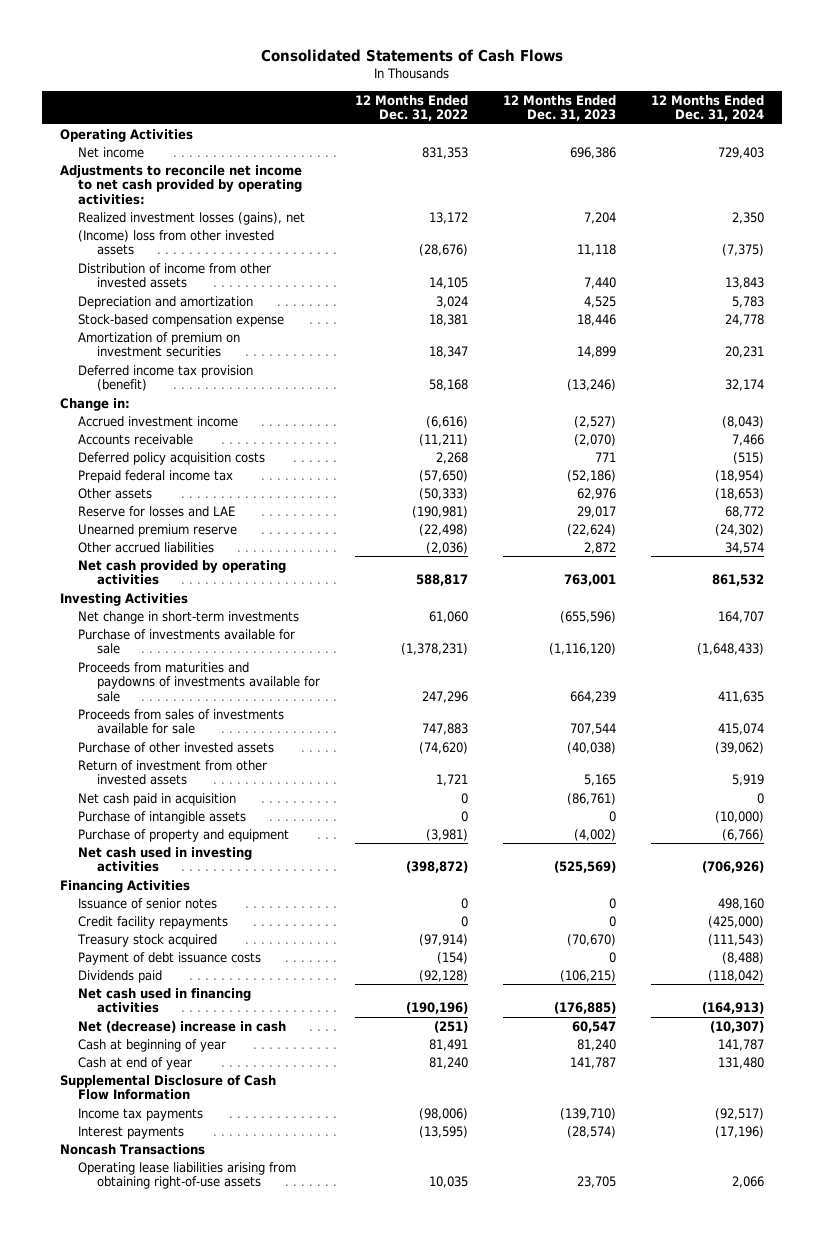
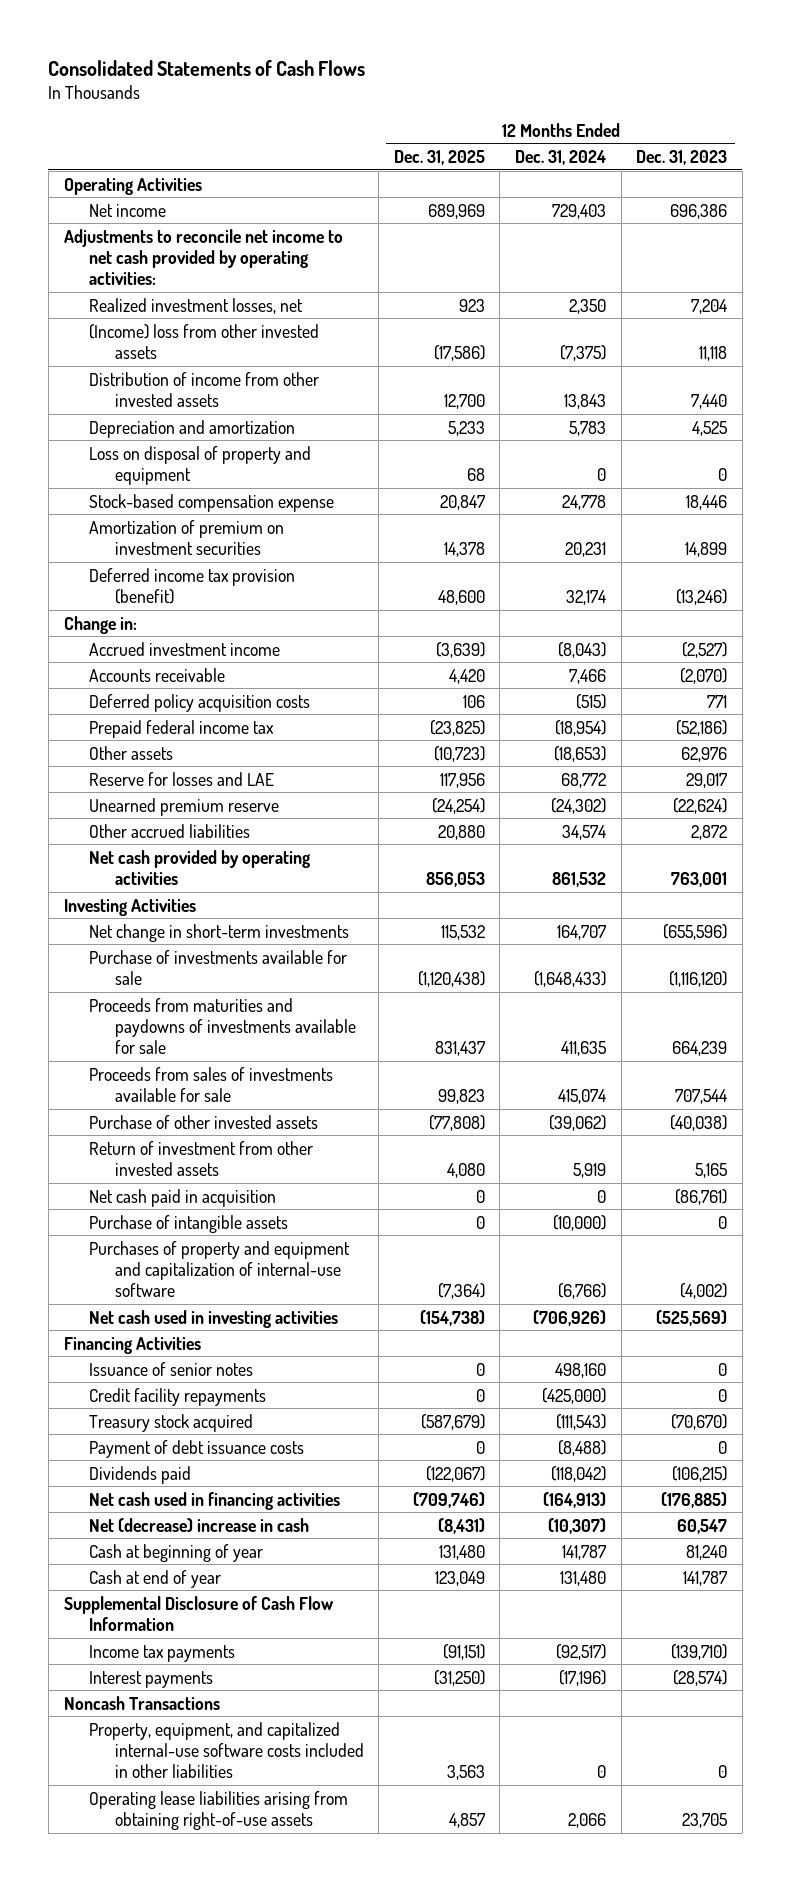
[354,94,468,122] 12 Months Ended Dec. 31, 2022 -> none
none -> [393,149,485,165] Dec. 31, 2025
[78,211,306,225] Realized investment losses (gains), net -> [89,297,304,314] Realized investment losses, net
none -> [89,445,312,486] Loss on disposal of property and equipment
[78,828,290,842] Purchase of property and equipment -> [89,1240,351,1298] Purchases of property and equipment and capitalization of internal-use software
none -> [89,1721,364,1779] Property, equipment, and capitalized internal-use software costs included in other liabilities

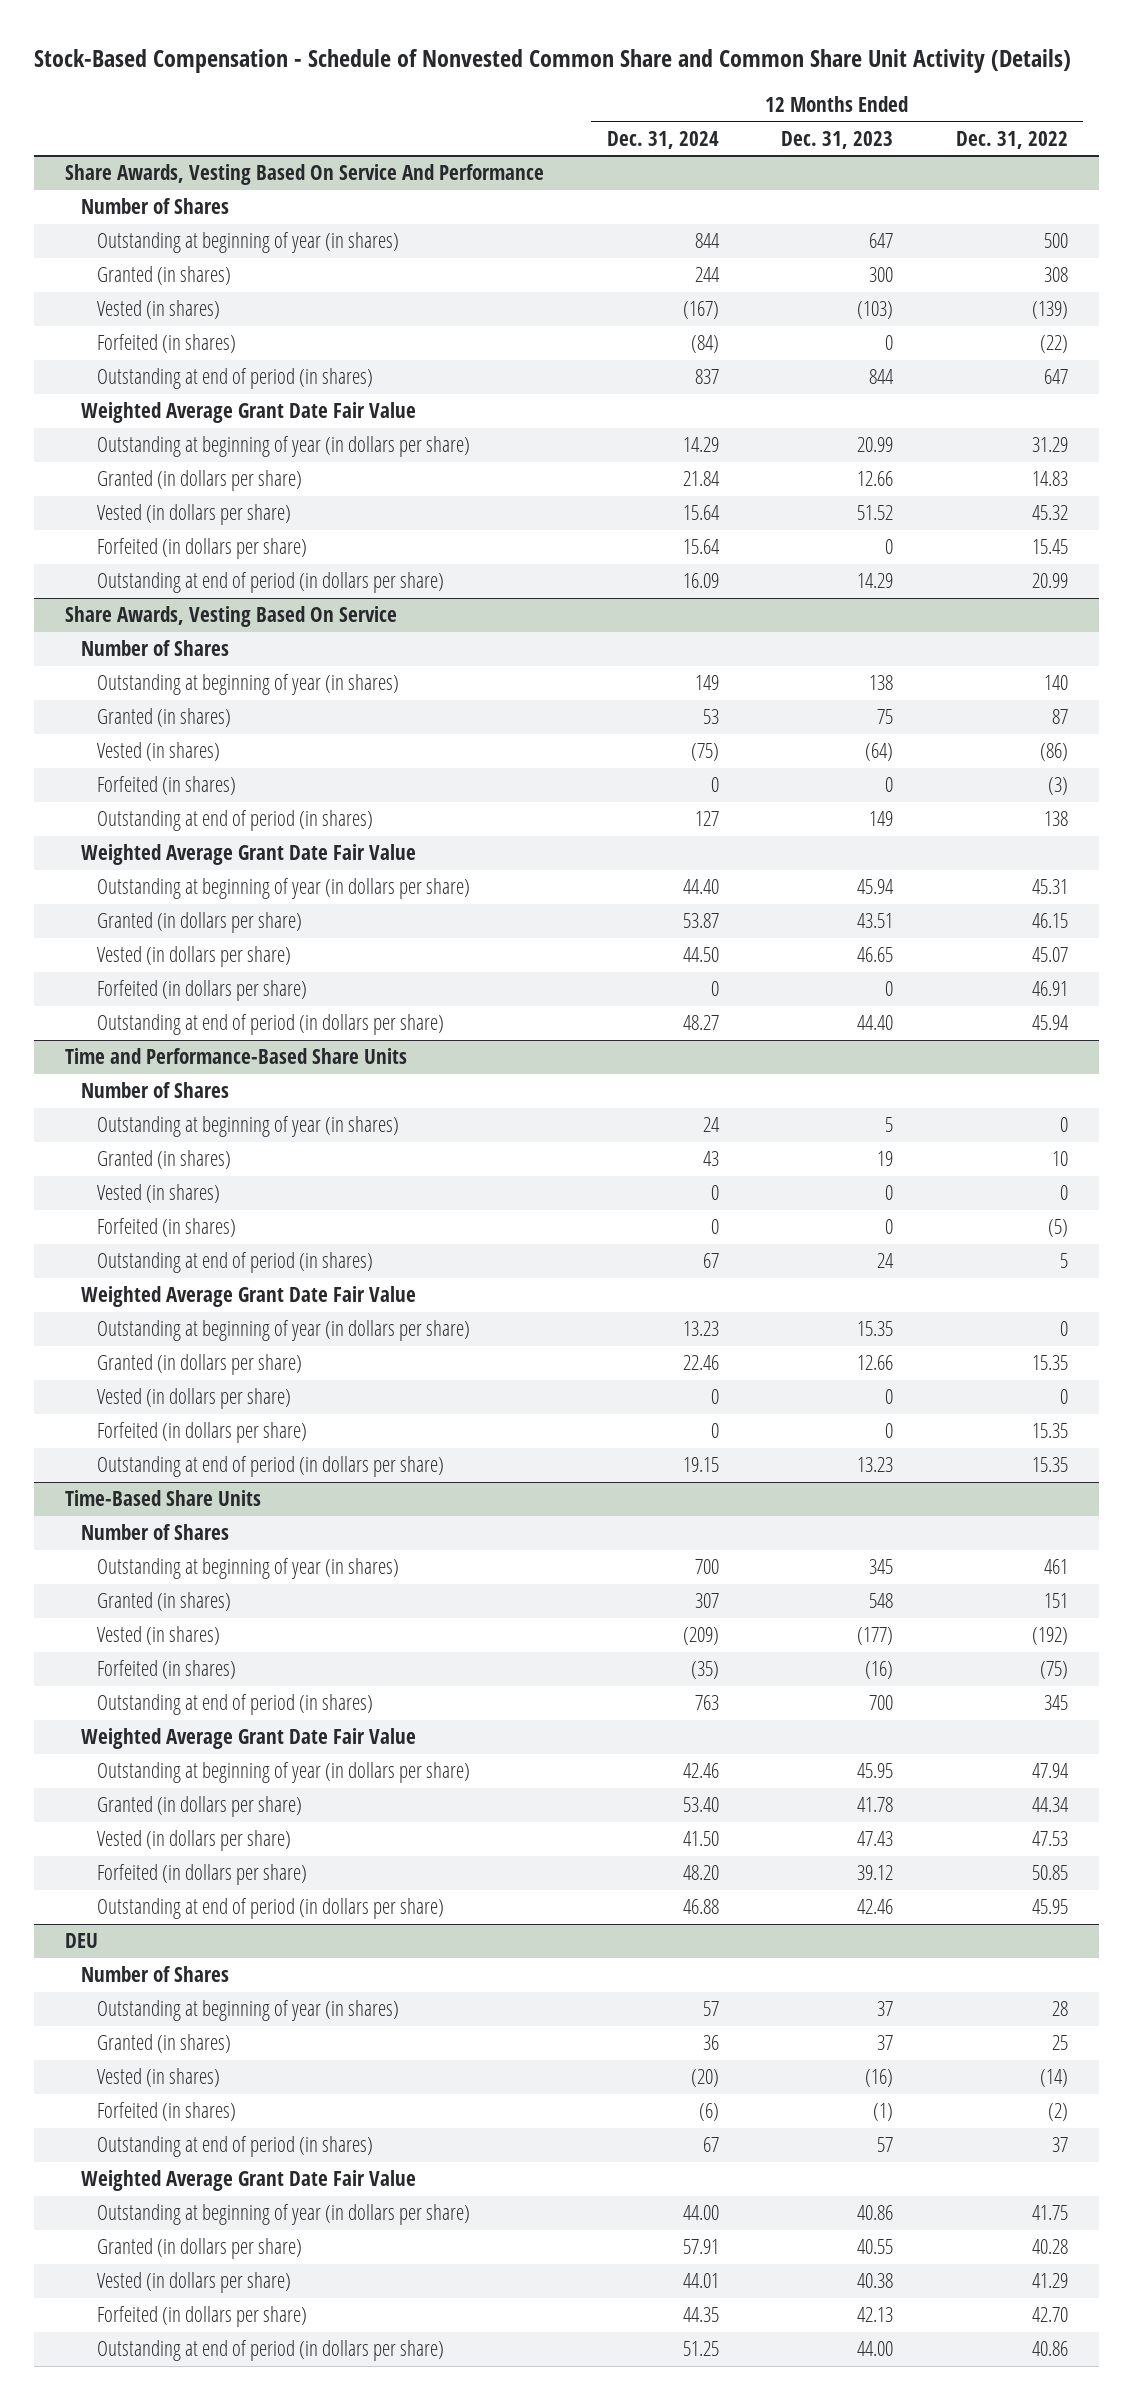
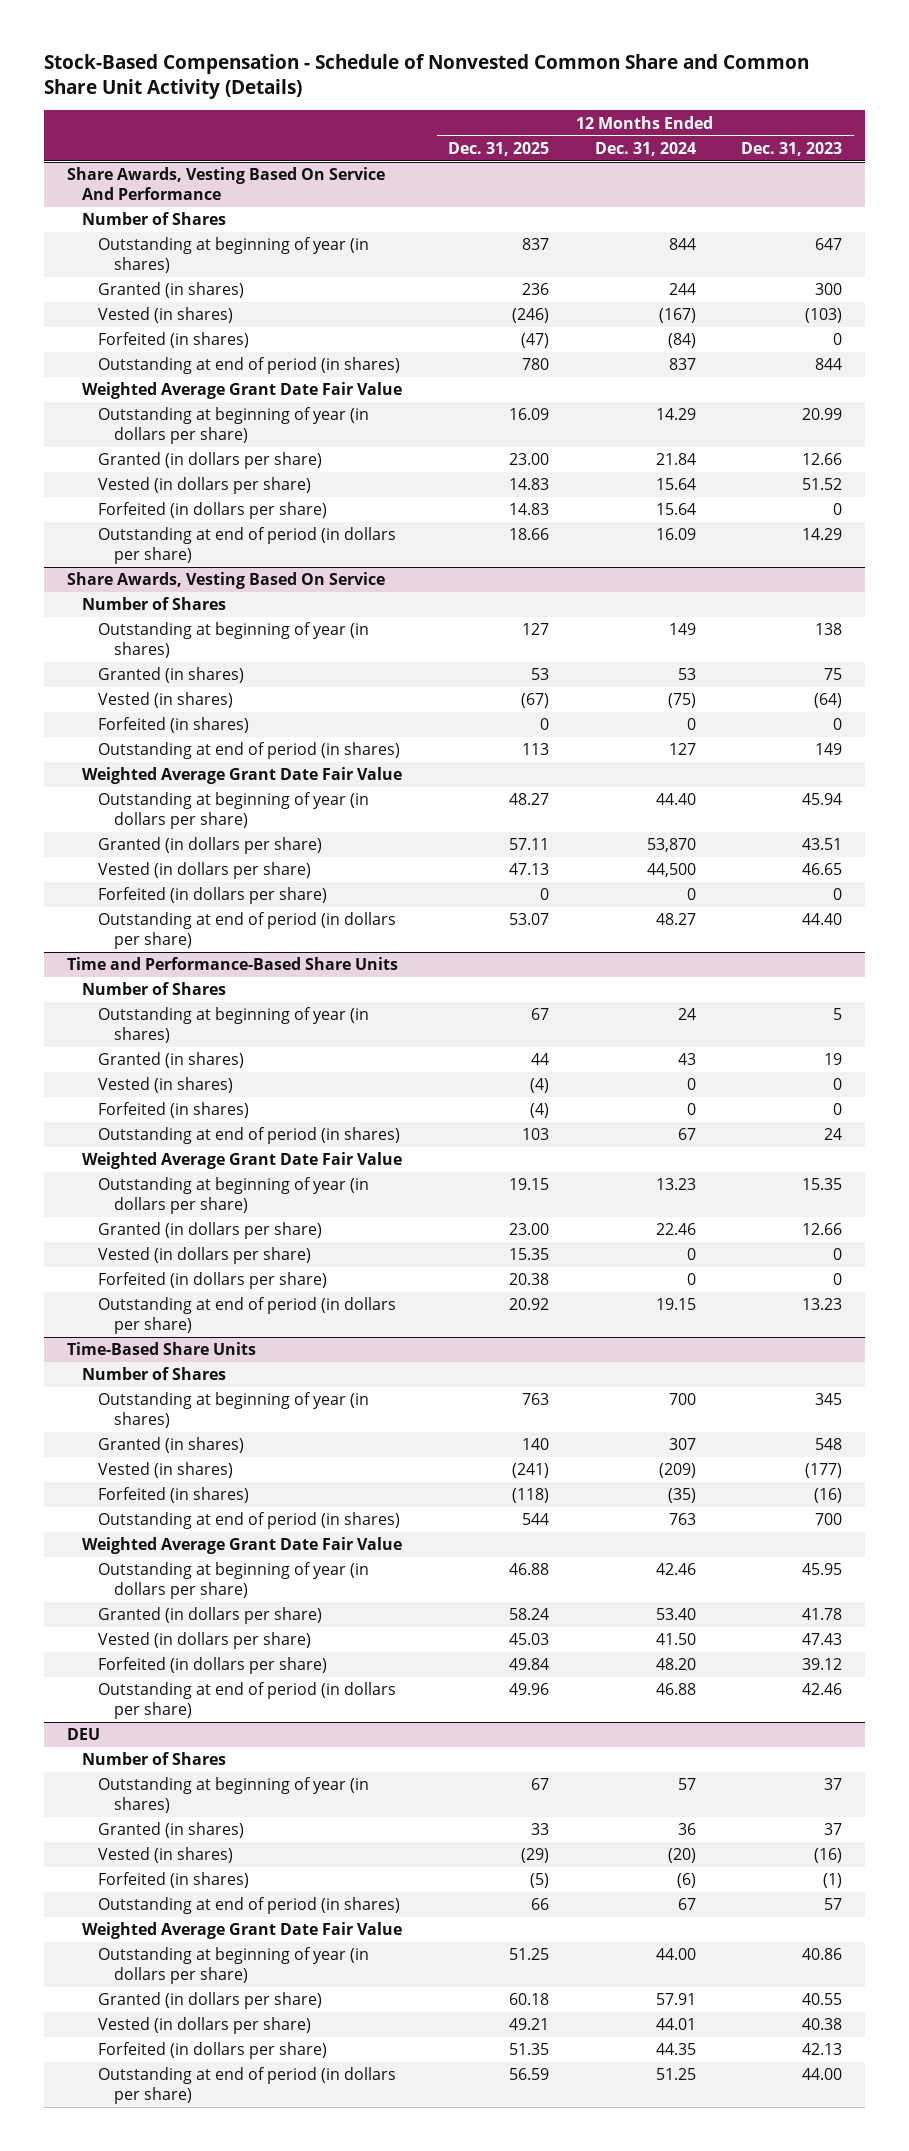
[955,130,1068,149] Dec. 31, 2022 -> none
none -> [447,141,549,156] Dec. 31, 2025
[682,913,719,929] 53.87 -> [646,838,696,853] 53,870
[682,947,719,963] 44.50 -> [646,863,696,878] 44,500

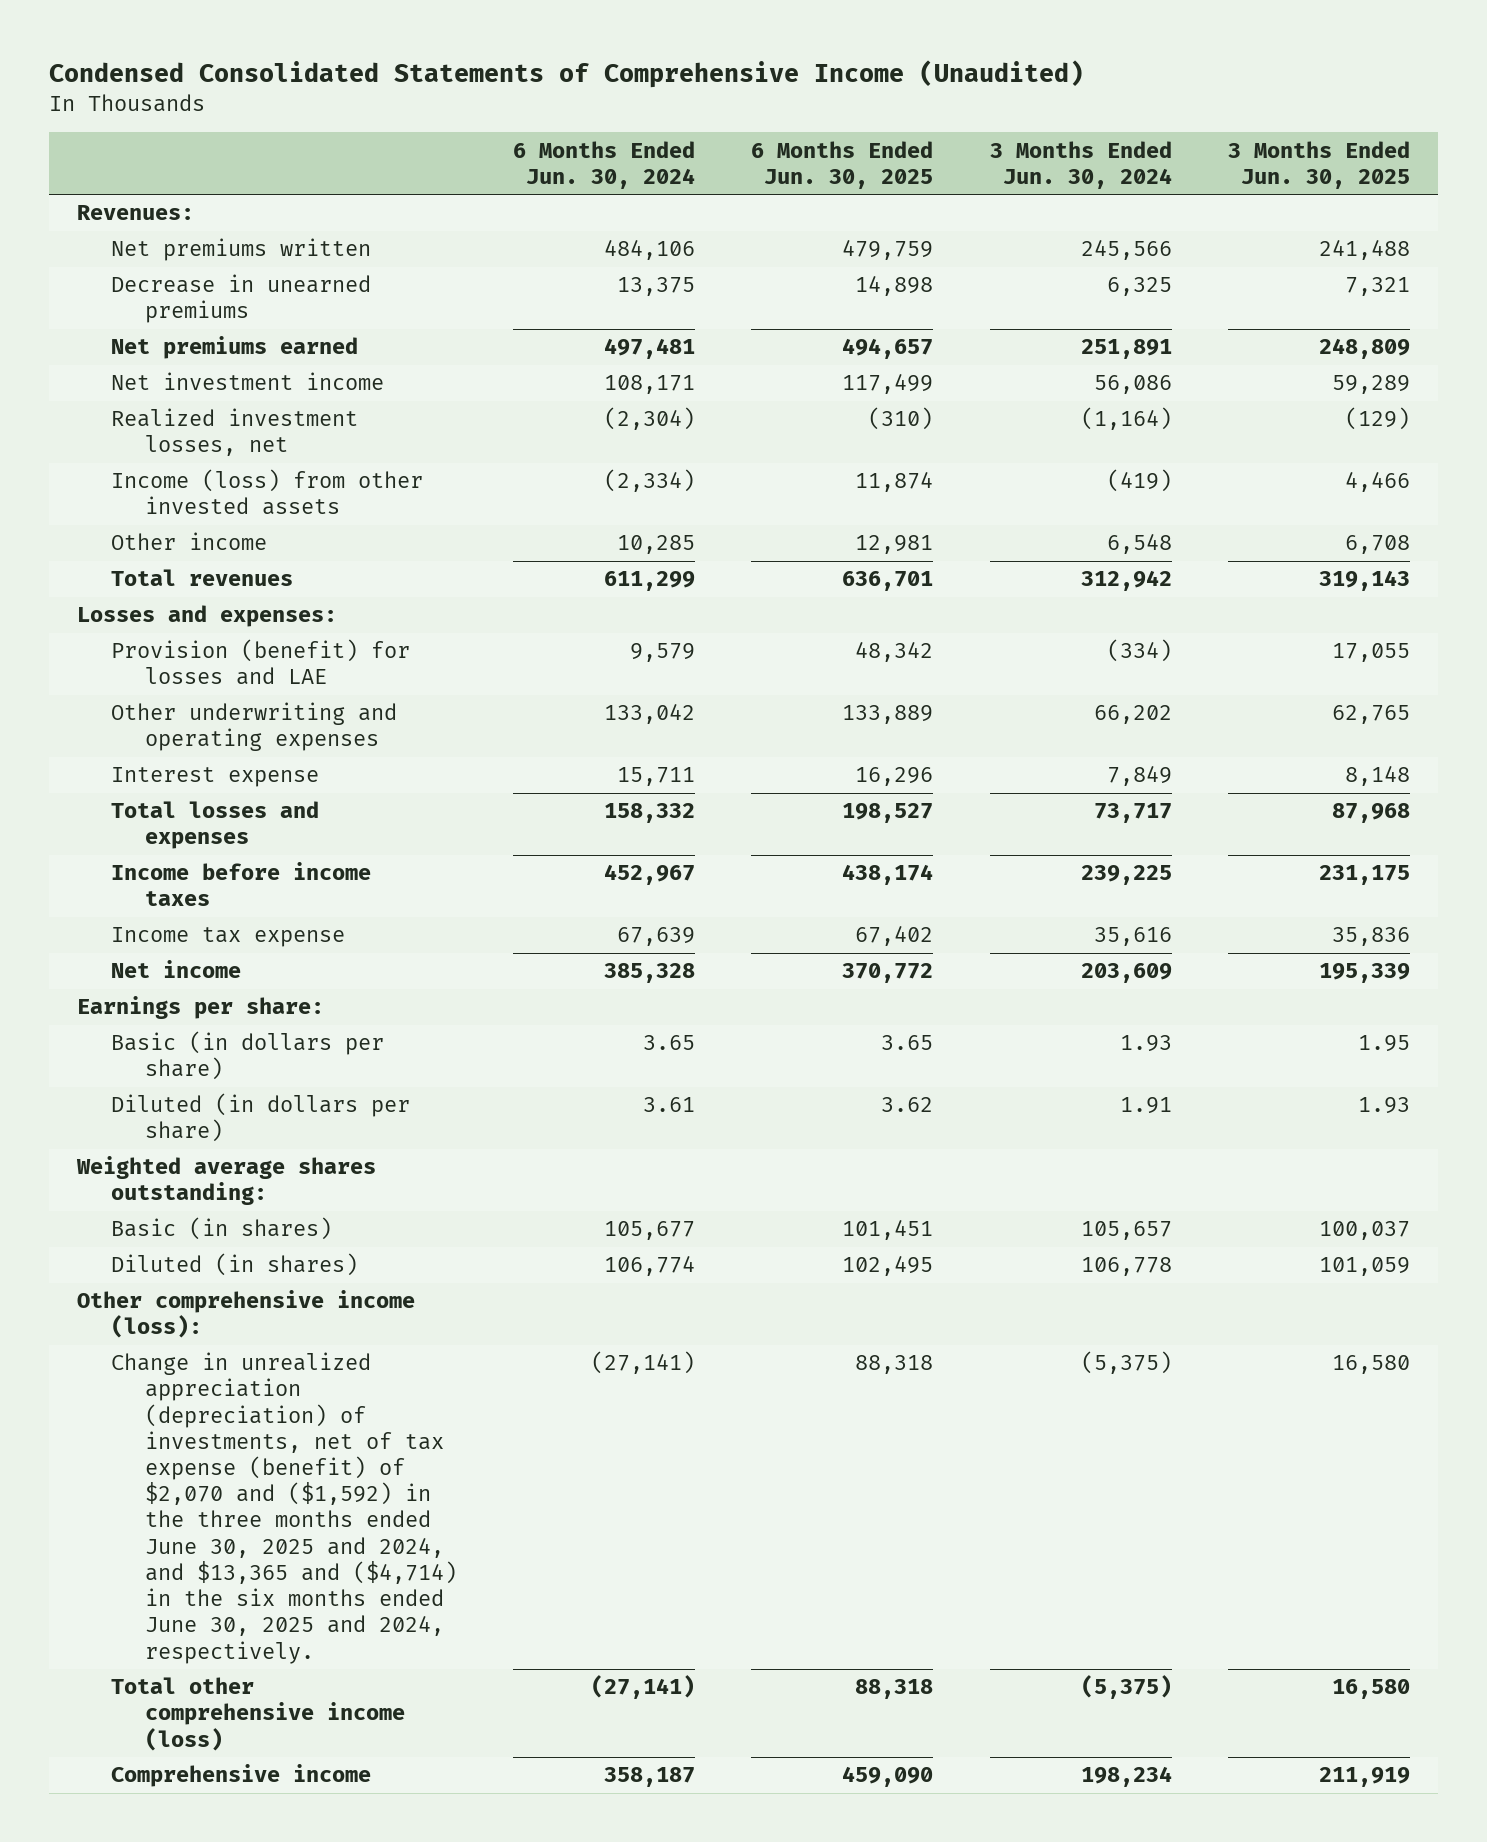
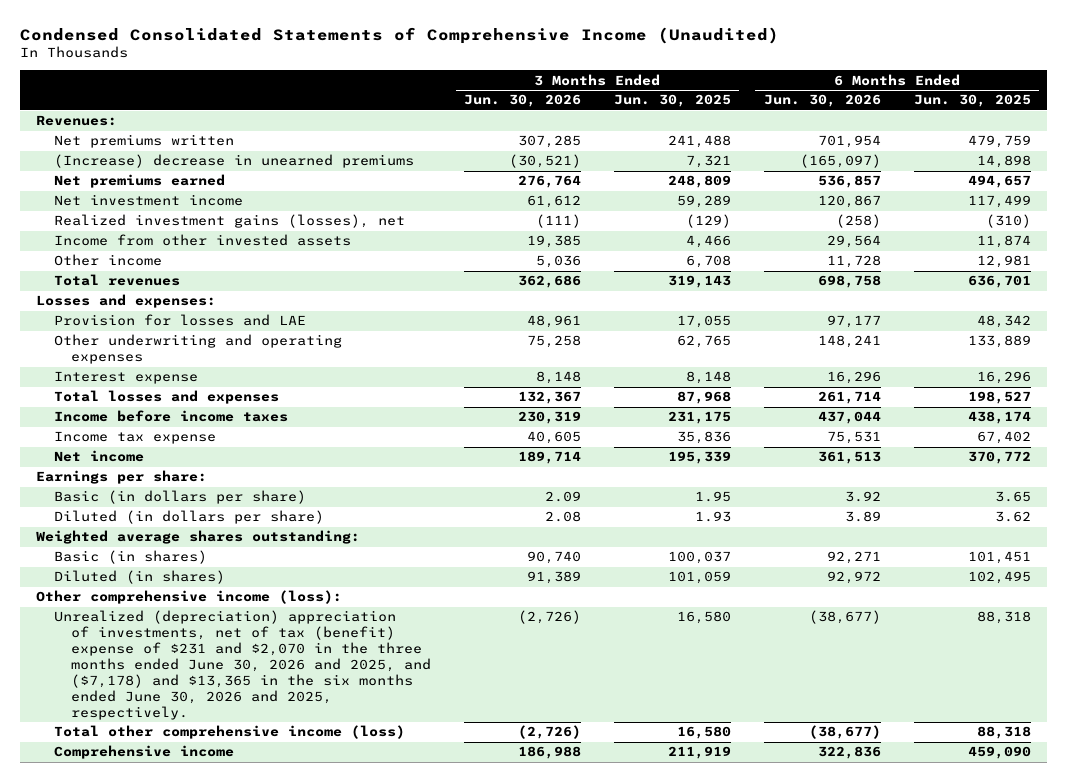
[513,140,696,189] 6 Months Ended Jun. 30, 2024 -> none
[989,140,1172,189] 3 Months Ended Jun. 30, 2024 -> none
none -> [463,94,581,108] Jun. 30, 2026
none -> [763,94,881,108] Jun. 30, 2026
[110,274,371,324] Decrease in unearned premiums -> [53,154,414,169] (Increase) decrease in unearned premiums
[110,408,358,457] Realized investment losses, net -> [53,214,405,229] Realized investment gains (losses), net
[110,469,423,516] Income (loss) from other invested assets -> [53,234,351,247] Income from other invested assets
[110,639,410,686] Provision (benefit) for losses and LAE -> [53,314,306,327] Provision for losses and LAE
[110,1352,457,1664] Change in unrealized appreciation (depreciation) of investments, net of tax expense (benefit) of $2,070 and ($1,592) in the three months ended June 30, 2025 and 2024, and $13,365 and ($4,714) in the six months ended June 30, 2025 and 2024, respectively. -> [53,610,431,720] Unrealized (depreciation) appreciation of investments, net of tax (benefit) expense of $231 and $2,070 in the three months ended June 30, 2026 and 2025, and ($7,178) and $13,365 in the six months ended June 30, 2026 and 2025, respectively.

